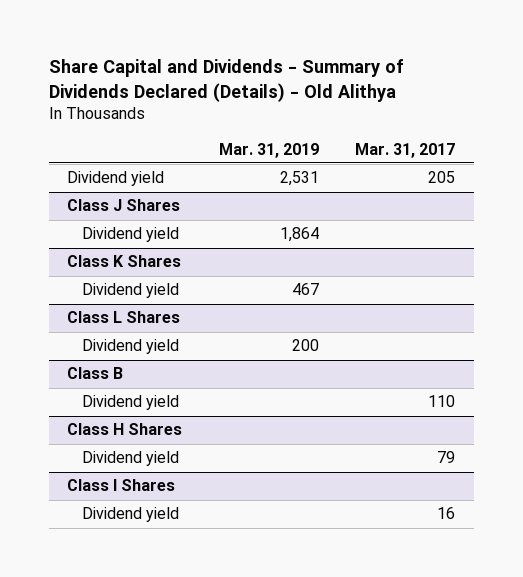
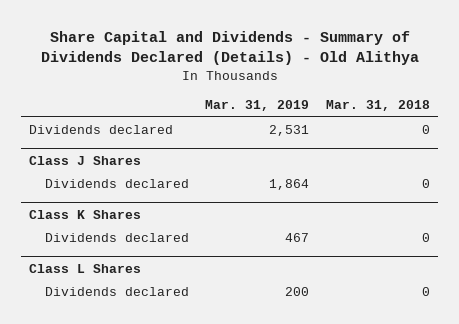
[355,142,456,158] Mar. 31, 2017 -> none
none -> [325,100,430,112] Mar. 31, 2018
[67,171,165,187] Dividend yield -> [29,125,174,135] Dividends declared
[82,227,180,243] Dividend yield -> [45,179,190,189] Dividends declared
[82,283,180,299] Dividend yield -> [45,233,190,243] Dividends declared
[67,367,124,380] Class B -> none
[82,395,180,411] Dividend yield -> none
[67,423,183,436] Class H Shares -> none
[82,451,180,467] Dividend yield -> none
[67,479,176,492] Class I Shares -> none
[82,507,180,523] Dividend yield -> none
[82,339,180,355] Dividend yield -> [45,287,190,297] Dividends declared

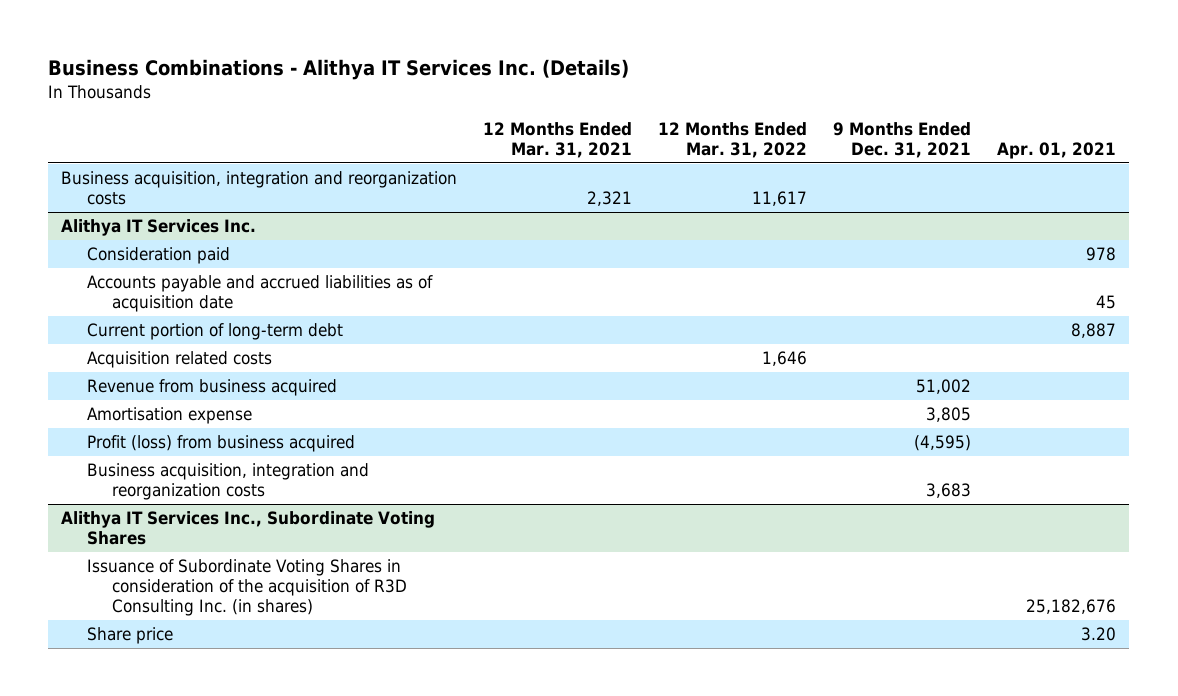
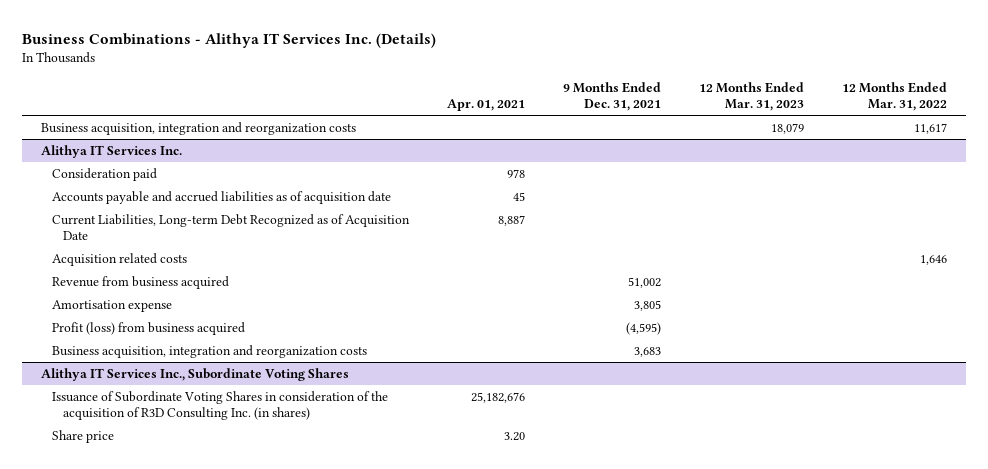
[483,122,633,159] 12 Months Ended Mar. 31, 2021 -> none
none -> [698,81,804,112] 12 Months Ended Mar. 31, 2023
[86,323,343,341] Current portion of long-term debt -> [52,213,411,241] Current Liabilities, Long-term Debt Recognized as of Acquisition Date

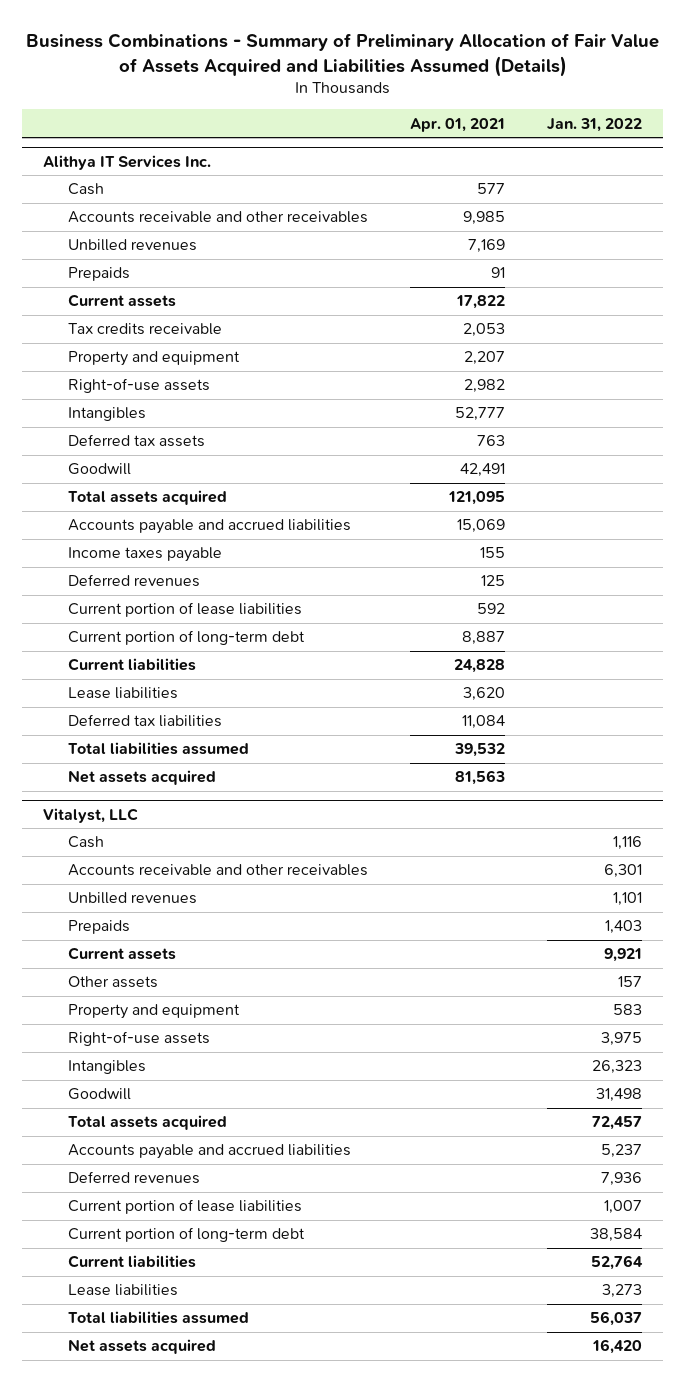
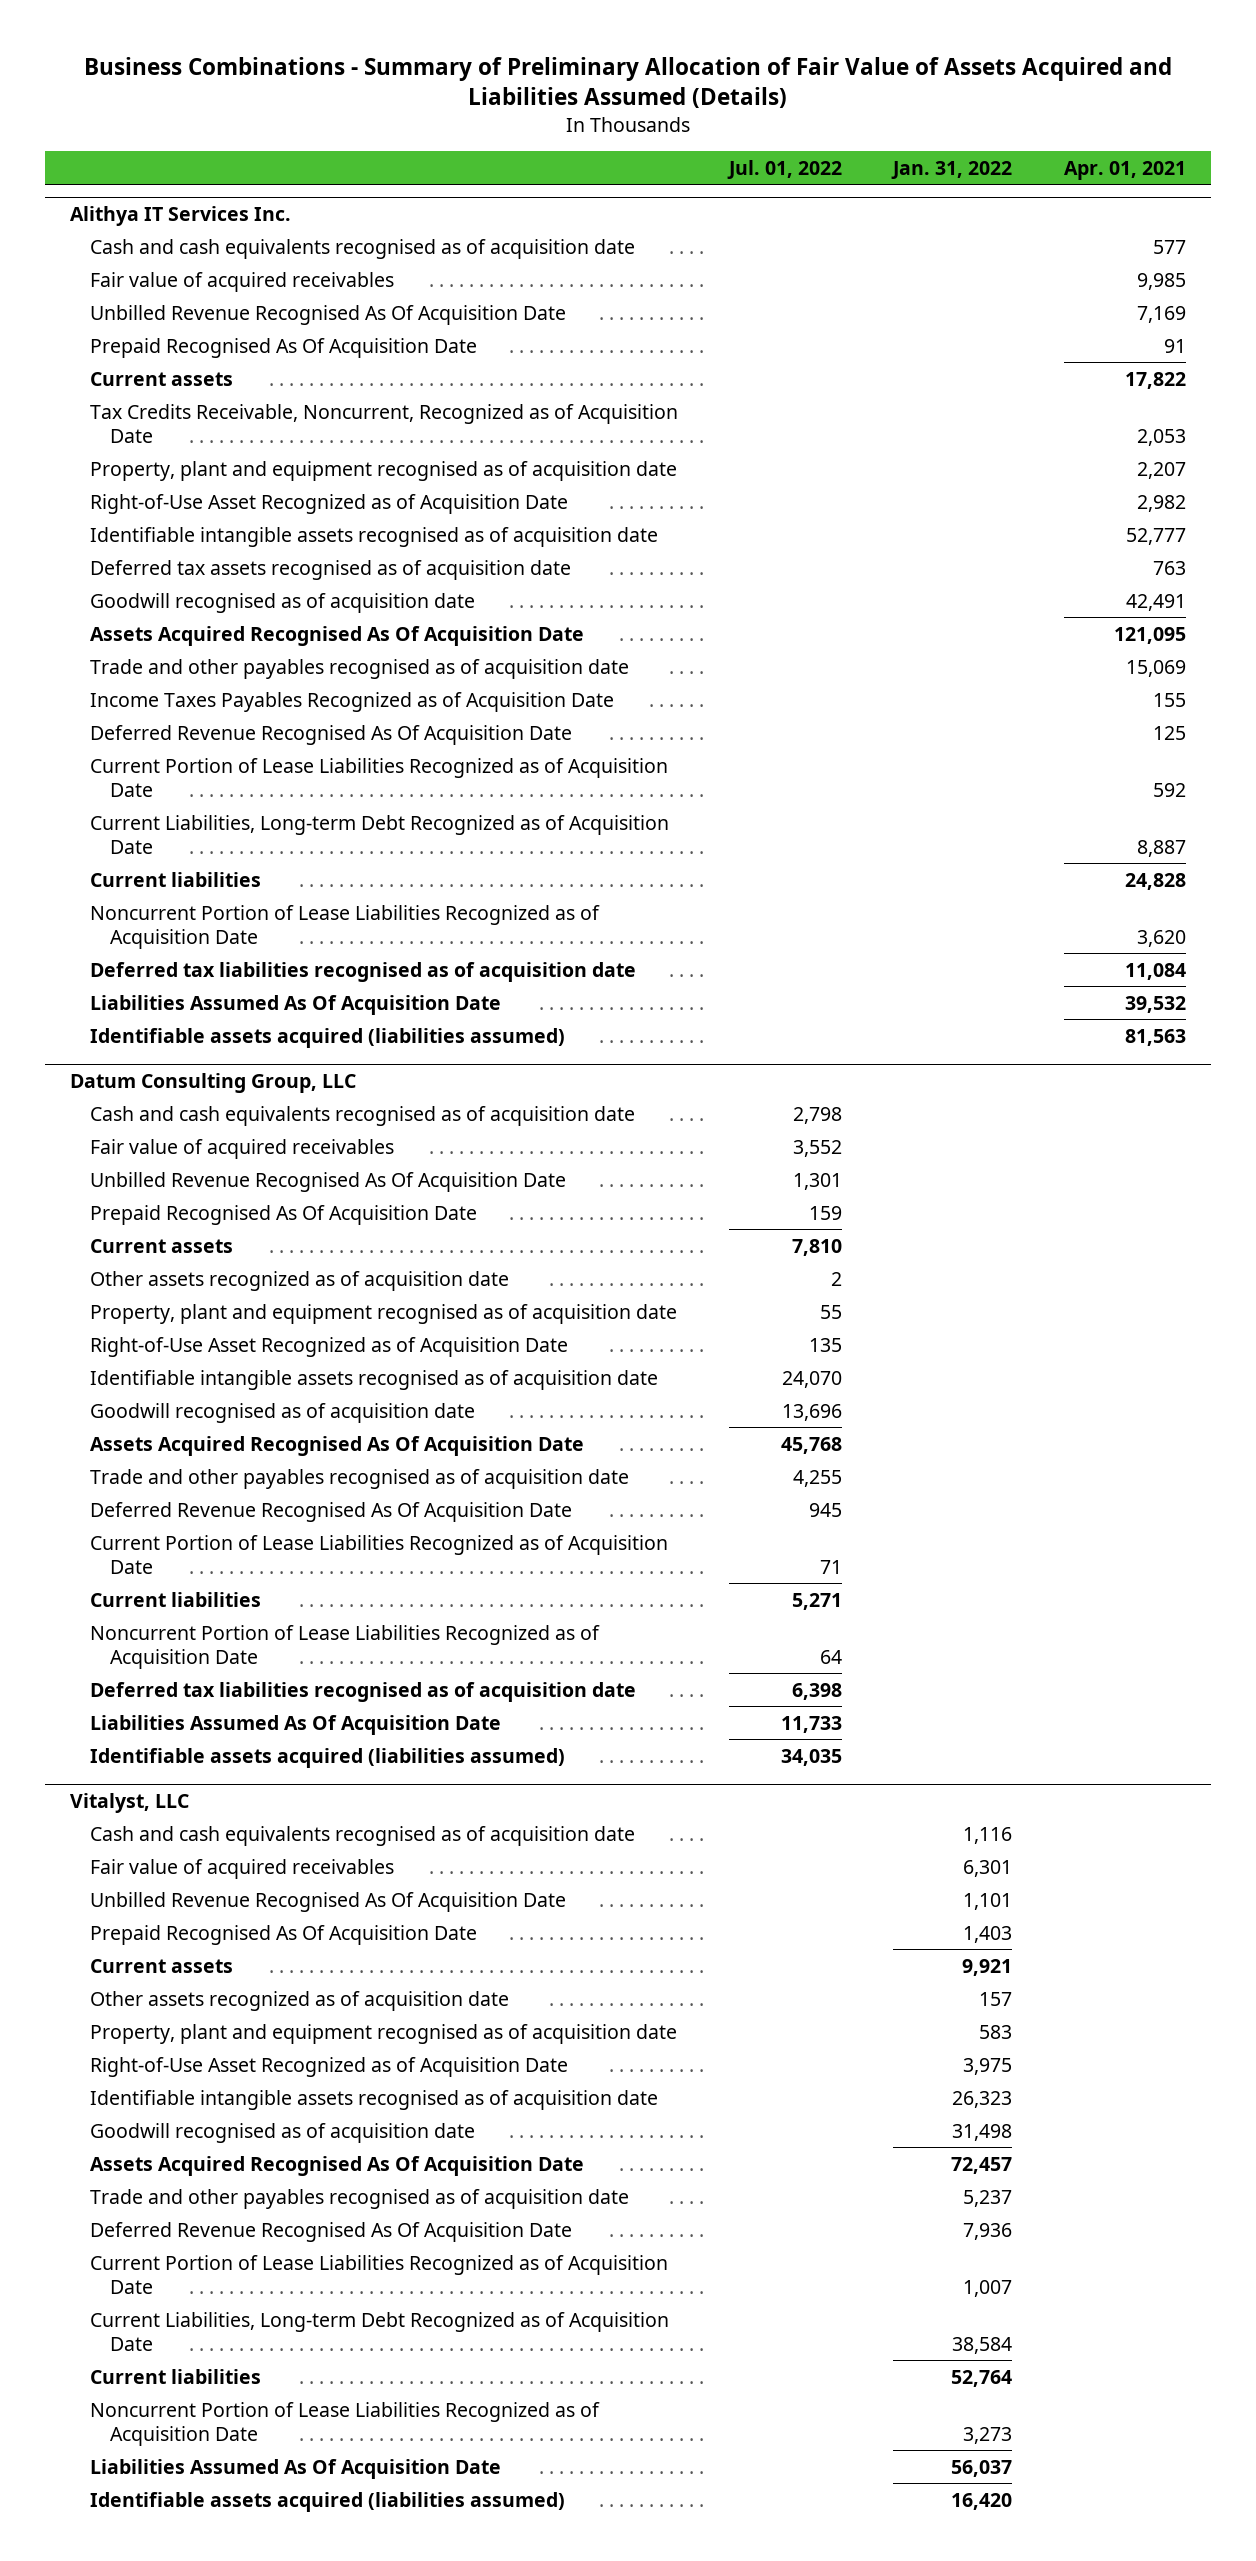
none -> [727,159,843,179] Jul. 01, 2022
[67,183,104,196] Cash -> [90,238,636,259] Cash and cash equivalents recognised as of acquisition date
[67,211,368,224] Accounts receivable and other receivables -> [90,271,395,292] Fair value of acquired receivables
[67,239,197,252] Unbilled revenues -> [90,304,567,325] Unbilled Revenue Recognised As Of Acquisition Date
[67,267,130,282] Prepaids -> [90,337,478,358] Prepaid Recognised As Of Acquisition Date
[67,323,222,336] Tax credits receivable -> [90,403,679,443] Tax Credits Receivable, Noncurrent, Recognized as of Acquisition Date
[67,351,240,367] Property and equipment -> [90,460,678,481] Property, plant and equipment recognised as of acquisition date
[67,378,210,394] Right-of-use assets -> [90,493,569,514] Right-of-Use Asset Recognized as of Acquisition Date
[67,407,146,422] Intangibles -> [90,526,659,547] Identifiable intangible assets recognised as of acquisition date
[67,434,205,448] Deferred tax assets -> [90,559,572,580] Deferred tax assets recognised as of acquisition date
[67,463,131,476] Goodwill -> [90,592,476,613] Goodwill recognised as of acquisition date
[67,490,227,506] Total assets acquired -> [90,625,585,646] Assets Acquired Recognised As Of Acquisition Date
[67,519,351,535] Accounts payable and accrued liabilities -> [90,658,630,679] Trade and other payables recognised as of acquisition date
[67,547,222,563] Income taxes payable -> [90,691,615,712] Income Taxes Payables Recognized as of Acquisition Date
[67,574,200,588] Deferred revenues -> [90,724,573,745] Deferred Revenue Recognised As Of Acquisition Date
[67,602,302,618] Current portion of lease liabilities -> [90,757,669,797] Current Portion of Lease Liabilities Recognized as of Acquisition Date
[67,630,305,646] Current portion of long-term debt -> [90,814,670,854] Current Liabilities, Long-term Debt Recognized as of Acquisition Date
[67,687,178,700] Lease liabilities -> [90,904,601,949] Noncurrent Portion of Lease Liabilities Recognized as of Acquisition Date
[67,714,222,728] Deferred tax liabilities -> [90,961,637,982] Deferred tax liabilities recognised as of acquisition date
[67,742,249,756] Total liabilities assumed -> [90,994,502,1015] Liabilities Assumed As Of Acquisition Date
[67,770,216,786] Net assets acquired -> [90,1027,566,1048] Identifiable assets acquired (liabilities assumed)
none -> [70,1072,357,1093] Datum Consulting Group, LLC
none -> [90,1105,636,1126] Cash and cash equivalents recognised as of acquisition date
none -> [90,1138,395,1159] Fair value of acquired receivables
none -> [90,1171,567,1192] Unbilled Revenue Recognised As Of Acquisition Date
none -> [90,1204,478,1225] Prepaid Recognised As Of Acquisition Date
none -> [90,1238,234,1253] Current assets
none -> [90,1270,510,1291] Other assets recognized as of acquisition date
none -> [90,1303,678,1324] Property, plant and equipment recognised as of acquisition date
none -> [90,1336,569,1357] Right-of-Use Asset Recognized as of Acquisition Date
none -> [90,1369,659,1390] Identifiable intangible assets recognised as of acquisition date
none -> [90,1402,476,1423] Goodwill recognised as of acquisition date
none -> [90,1435,585,1456] Assets Acquired Recognised As Of Acquisition Date
none -> [90,1468,630,1489] Trade and other payables recognised as of acquisition date
none -> [90,1501,573,1522] Deferred Revenue Recognised As Of Acquisition Date
none -> [90,1534,669,1574] Current Portion of Lease Liabilities Recognized as of Acquisition Date
none -> [90,1591,262,1607] Current liabilities
none -> [90,1624,601,1669] Noncurrent Portion of Lease Liabilities Recognized as of Acquisition Date
none -> [90,1681,637,1702] Deferred tax liabilities recognised as of acquisition date
none -> [90,1714,502,1735] Liabilities Assumed As Of Acquisition Date
none -> [90,1747,566,1768] Identifiable assets acquired (liabilities assumed)
[67,836,104,849] Cash -> [90,1825,636,1846] Cash and cash equivalents recognised as of acquisition date
[67,864,368,877] Accounts receivable and other receivables -> [90,1858,395,1879] Fair value of acquired receivables
[67,892,197,905] Unbilled revenues -> [90,1891,567,1912] Unbilled Revenue Recognised As Of Acquisition Date
[67,920,130,935] Prepaids -> [90,1924,478,1945] Prepaid Recognised As Of Acquisition Date
[67,976,158,989] Other assets -> [90,1990,510,2011] Other assets recognized as of acquisition date
[67,1004,240,1020] Property and equipment -> [90,2023,678,2044] Property, plant and equipment recognised as of acquisition date
[67,1031,210,1047] Right-of-use assets -> [90,2056,569,2077] Right-of-Use Asset Recognized as of Acquisition Date
[67,1060,146,1075] Intangibles -> [90,2089,659,2110] Identifiable intangible assets recognised as of acquisition date
[67,1088,131,1101] Goodwill -> [90,2122,476,2143] Goodwill recognised as of acquisition date
[67,1115,227,1131] Total assets acquired -> [90,2155,585,2176] Assets Acquired Recognised As Of Acquisition Date
[67,1144,351,1160] Accounts payable and accrued liabilities -> [90,2188,630,2209] Trade and other payables recognised as of acquisition date
[67,1171,200,1185] Deferred revenues -> [90,2221,573,2242] Deferred Revenue Recognised As Of Acquisition Date
[67,1199,302,1215] Current portion of lease liabilities -> [90,2254,669,2294] Current Portion of Lease Liabilities Recognized as of Acquisition Date
[67,1227,305,1243] Current portion of long-term debt -> [90,2311,670,2351] Current Liabilities, Long-term Debt Recognized as of Acquisition Date
[67,1284,178,1297] Lease liabilities -> [90,2401,601,2446] Noncurrent Portion of Lease Liabilities Recognized as of Acquisition Date
[67,1311,249,1325] Total liabilities assumed -> [90,2458,502,2479] Liabilities Assumed As Of Acquisition Date
[67,1339,216,1355] Net assets acquired -> [90,2491,566,2512] Identifiable assets acquired (liabilities assumed)

